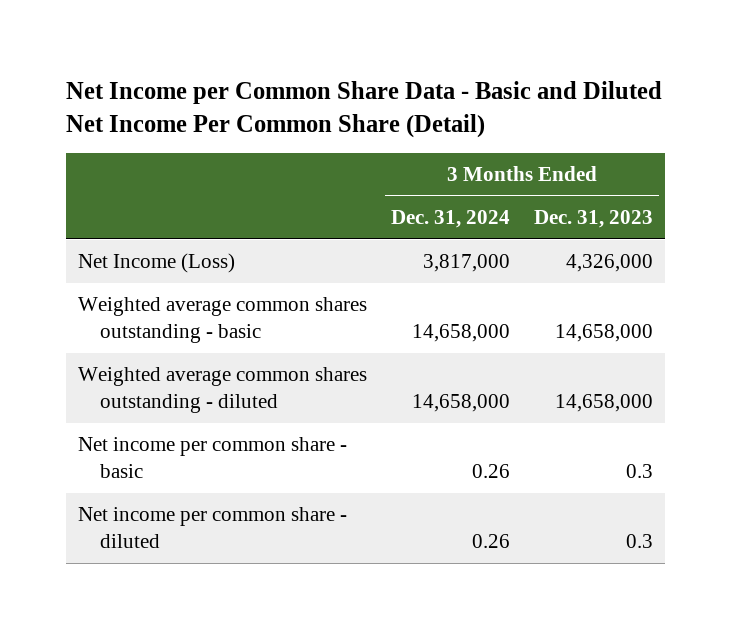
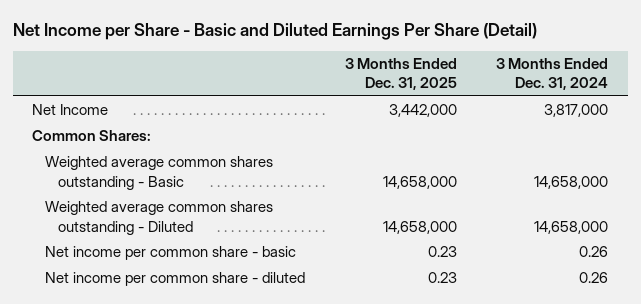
[66,80,663,138] Net Income per Common Share Data - Basic and Diluted Net Income Per Common Share (Detail) -> [12,22,537,40] Net Income per Share - Basic and Diluted Earnings Per Share (Detail)
[533,210,653,229] Dec. 31, 2023 -> none
none -> [344,58,457,91] 3 Months Ended Dec. 31, 2025
[77,253,235,274] Net Income (Loss) -> [32,104,109,116] Net Income
none -> [32,130,152,142] Common Shares:
[77,297,367,344] Weighted average common shares outstanding - basic -> [45,156,274,190] Weighted average common shares outstanding - Basic
[77,367,367,414] Weighted average common shares outstanding - diluted -> [45,201,274,235] Weighted average common shares outstanding - Diluted

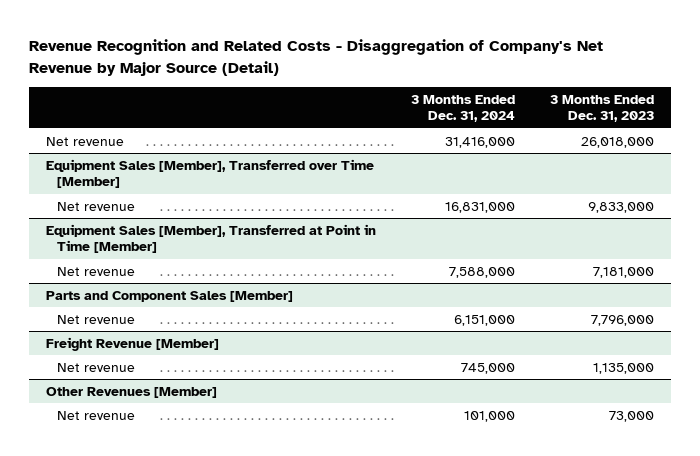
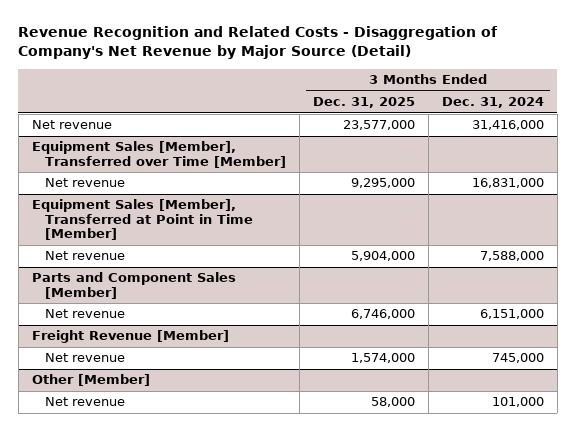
[549,94,654,123] 3 Months Ended Dec. 31, 2023 -> none
none -> [312,97,415,109] Dec. 31, 2025
[46,386,218,398] Other Revenues [Member] -> [31,374,150,387] Other [Member]

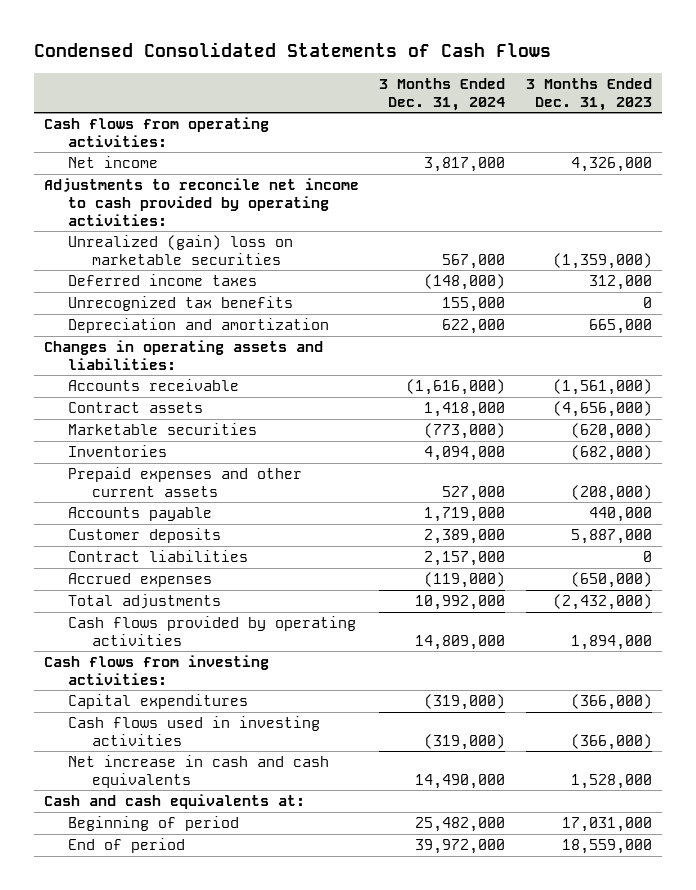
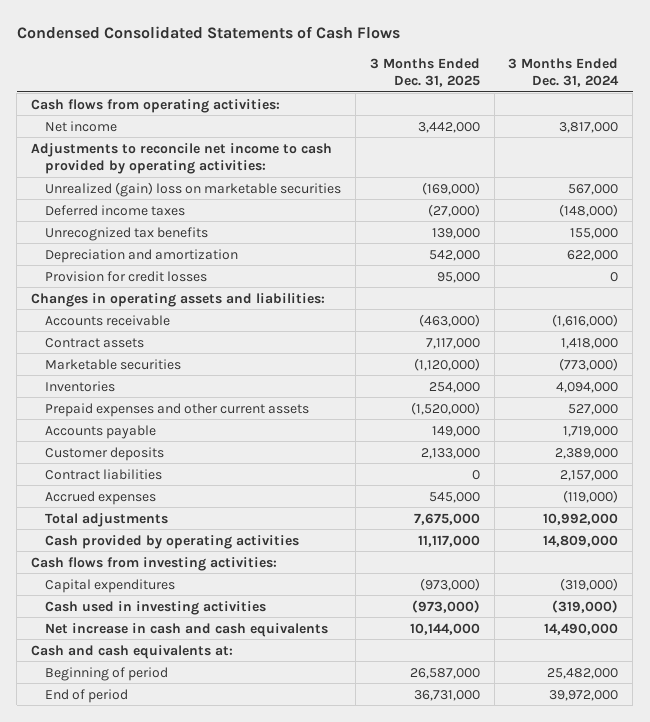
[525,77,652,111] 3 Months Ended Dec. 31, 2023 -> none
none -> [369,58,480,88] 3 Months Ended Dec. 31, 2025
none -> [45,270,208,282] Provision for credit losses
[67,616,356,646] Cash flows provided by operating activities -> [45,534,300,549] Cash provided by operating activities
[67,716,320,746] Cash flows used in investing activities -> [45,600,267,615] Cash used in investing activities

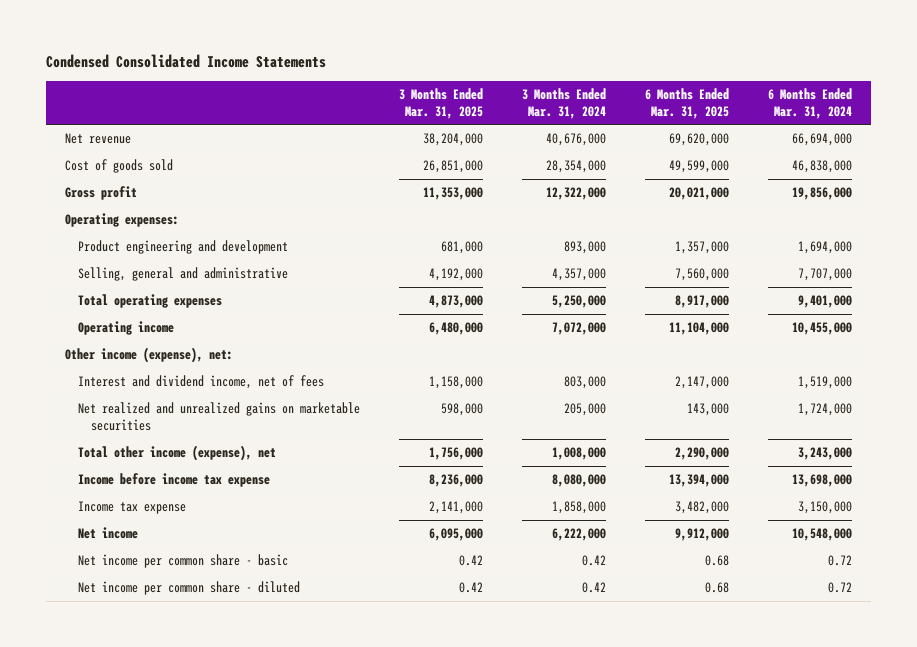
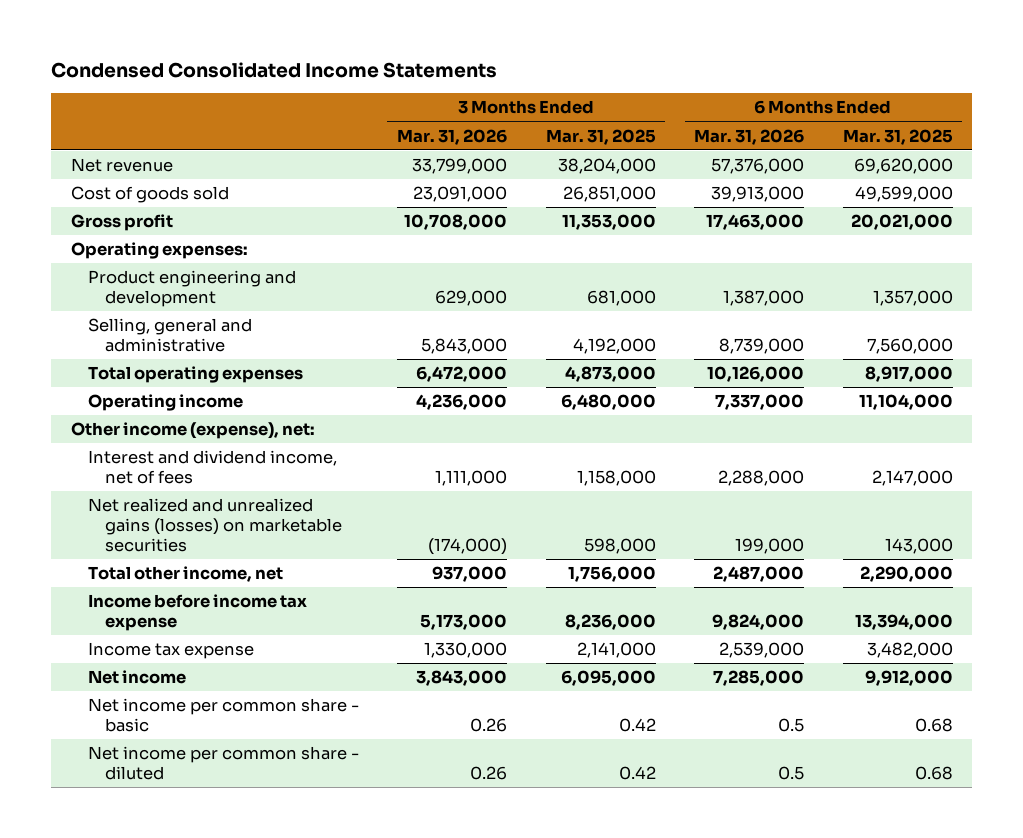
[521,87,606,119] 3 Months Ended Mar. 31, 2024 -> none
[767,87,852,119] 6 Months Ended Mar. 31, 2024 -> none
none -> [397,128,508,145] Mar. 31, 2026
none -> [694,128,805,145] Mar. 31, 2026
[78,402,361,432] Net realized and unrealized gains on marketable securities -> [87,498,342,552] Net realized and unrealized gains (losses) on marketable securities
[78,445,277,462] Total other income (expense), net -> [87,566,283,583] Total other income, net

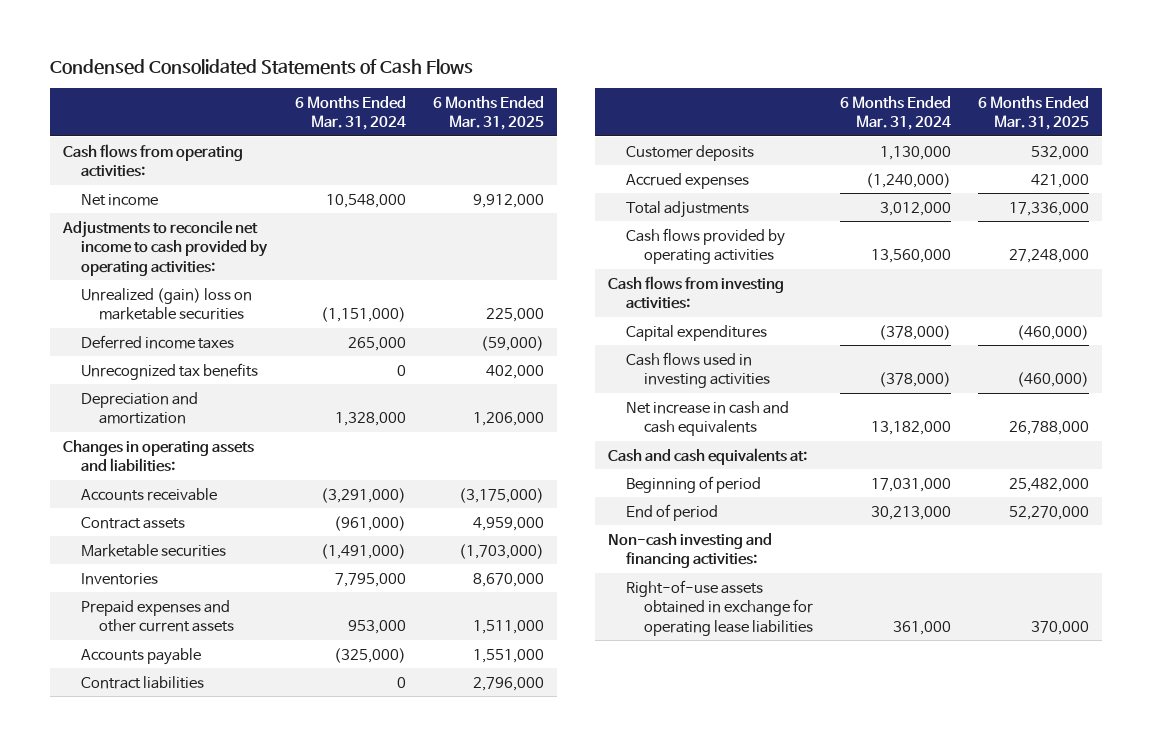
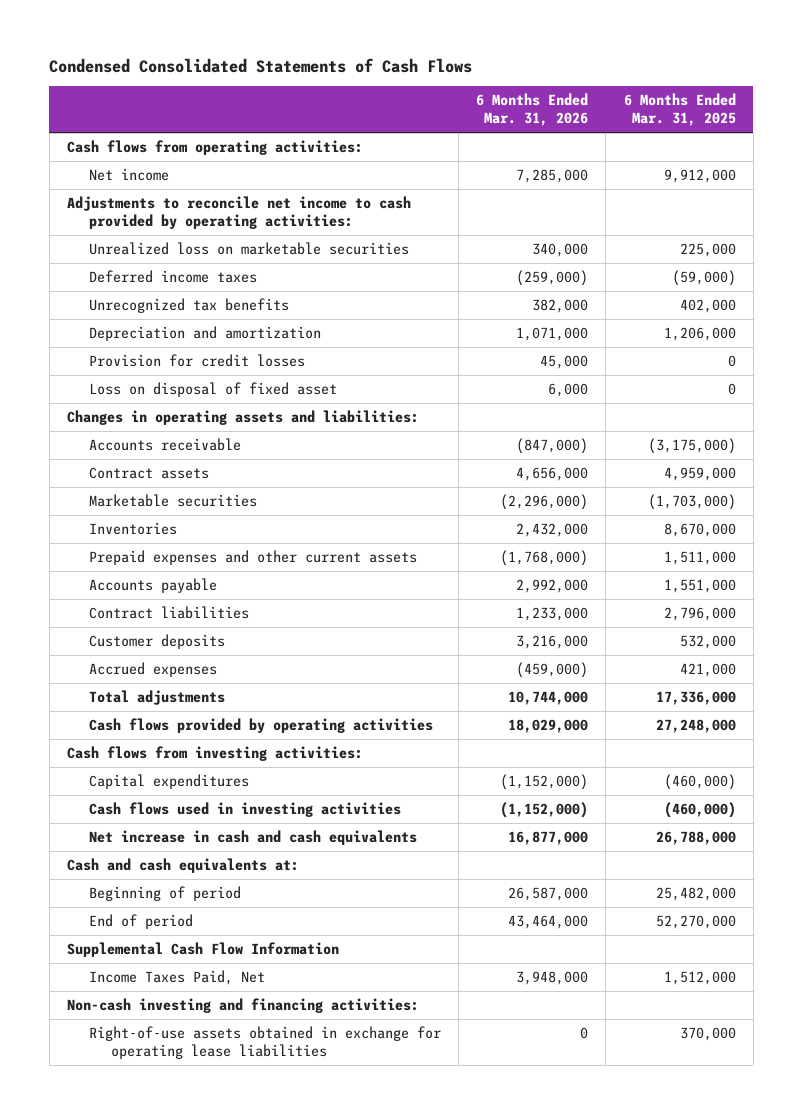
[294,95,406,131] 6 Months Ended Mar. 31, 2024 -> none
none -> [476,93,589,126] 6 Months Ended Mar. 31, 2026
[81,287,253,321] Unrealized (gain) loss on marketable securities -> [89,242,410,256] Unrealized loss on marketable securities
none -> [89,354,306,368] Provision for credit losses
none -> [89,382,338,398] Loss on disposal of fixed asset
none -> [66,942,339,958] Supplemental Cash Flow Information
none -> [89,970,266,986] Income Taxes Paid, Net

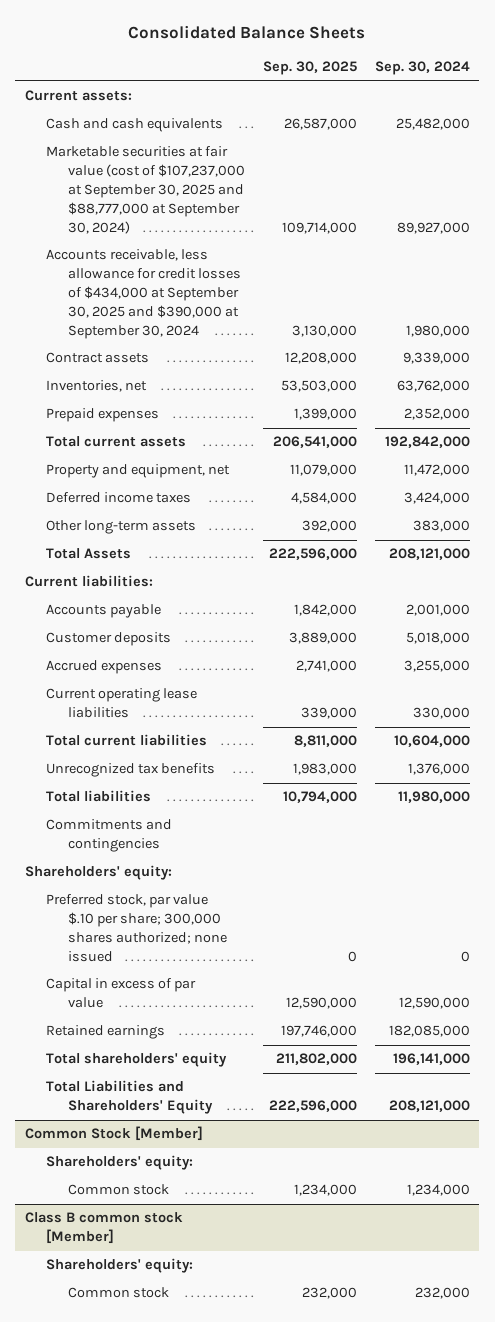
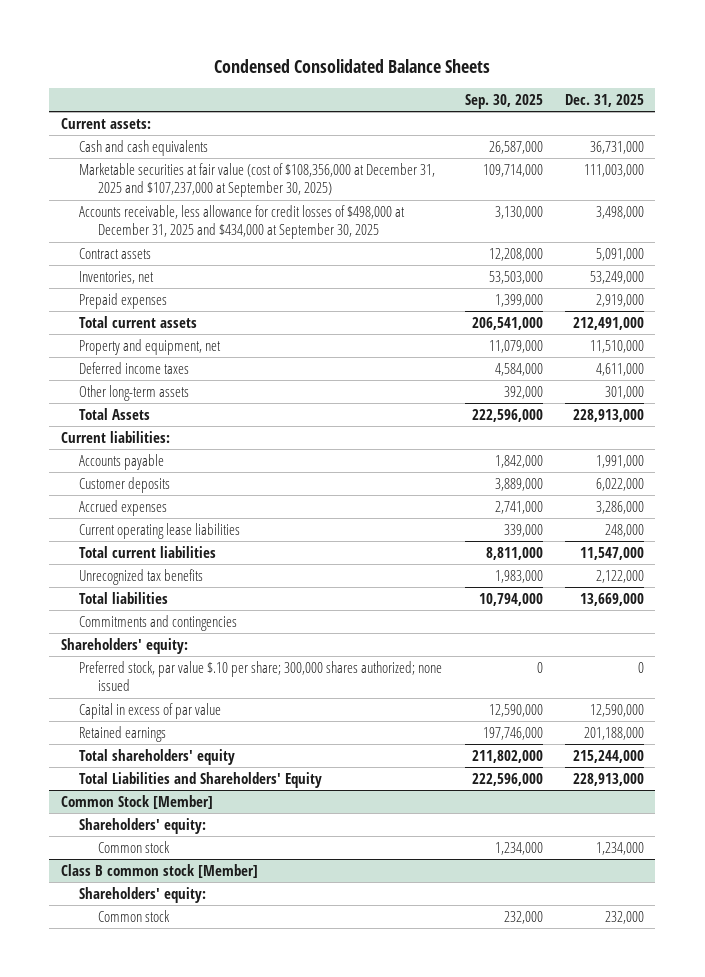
[128,25,366,40] Consolidated Balance Sheets -> [214,58,491,73] Condensed Consolidated Balance Sheets
[375,61,471,76] Sep. 30, 2024 -> none
none -> [565,94,645,108] Dec. 31, 2025
[46,146,245,235] Marketable securities at fair value (cost of $107,237,000 at September 30, 2025 and $88,777,000 at September 30, 2024) -> [79,163,436,198] Marketable securities at fair value (cost of $108,356,000 at December 31, 2025 and $107,237,000 at September 30, 2025)
[46,249,241,340] Accounts receivable, less allowance for credit losses of $434,000 at September 30, 2025 and $390,000 at September 30, 2024 -> [79,205,406,240] Accounts receivable, less allowance for credit losses of $498,000 at December 31, 2025 and $434,000 at September 30, 2025

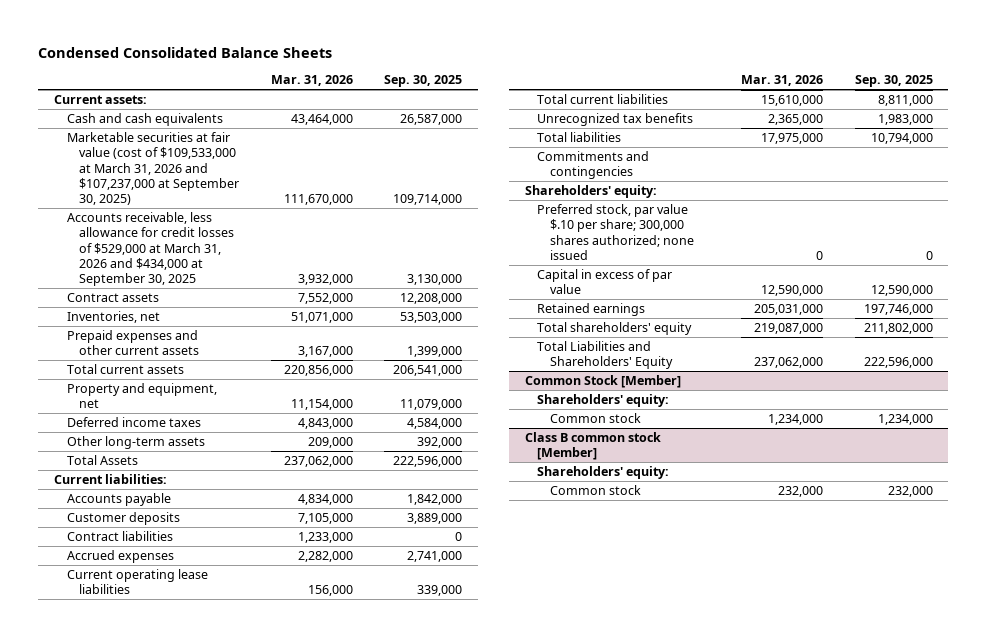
[565,94,645,108] Dec. 31, 2025 -> none
none -> [270,75,353,87] Mar. 31, 2026
[79,163,436,198] Marketable securities at fair value (cost of $108,356,000 at December 31, 2025 and $107,237,000 at September 30, 2025) -> [66,132,240,205] Marketable securities at fair value (cost of $109,533,000 at March 31, 2026 and $107,237,000 at September 30, 2025)
[79,205,406,240] Accounts receivable, less allowance for credit losses of $498,000 at December 31, 2025 and $434,000 at September 30, 2025 -> [66,212,235,286] Accounts receivable, less allowance for credit losses of $529,000 at March 31, 2026 and $434,000 at September 30, 2025
[79,293,168,310] Prepaid expenses -> [66,330,200,356] Prepaid expenses and other current assets
none -> [66,531,173,542] Contract liabilities

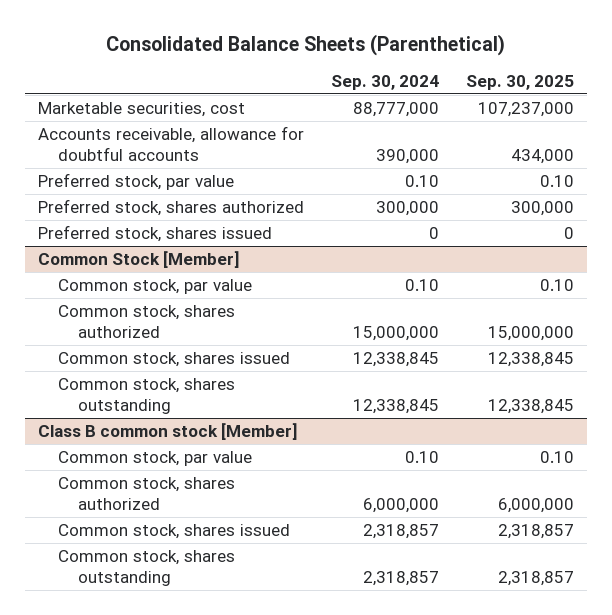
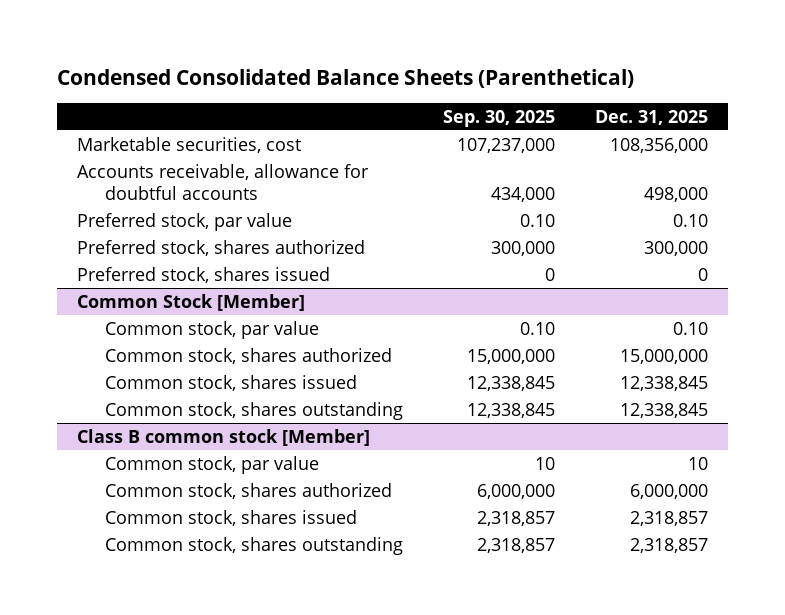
[106,34,506,57] Consolidated Balance Sheets (Parenthetical) -> [56,68,634,88] Condensed Consolidated Balance Sheets (Parenthetical)
[331,74,440,90] Sep. 30, 2024 -> none
none -> [595,109,709,125] Dec. 31, 2025
[539,450,574,463] 0.10 -> [535,456,556,470] 10

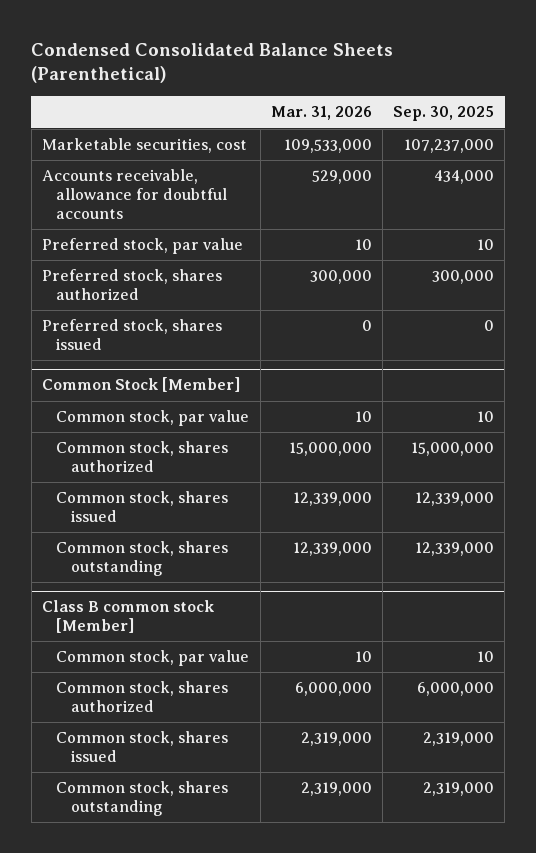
[595,109,709,125] Dec. 31, 2025 -> none
none -> [270,106,372,121] Mar. 31, 2026
[520,213,556,227] 0.10 -> [477,239,495,251] 10
[520,321,556,335] 0.10 -> [477,411,495,423] 10
[467,375,556,391] 12,338,845 -> [415,492,495,507] 12,339,000
[467,402,556,418] 12,338,845 -> [415,542,495,557] 12,339,000
[477,510,556,526] 2,318,857 -> [423,732,495,747] 2,319,000
[477,537,556,553] 2,318,857 -> [423,782,495,797] 2,319,000

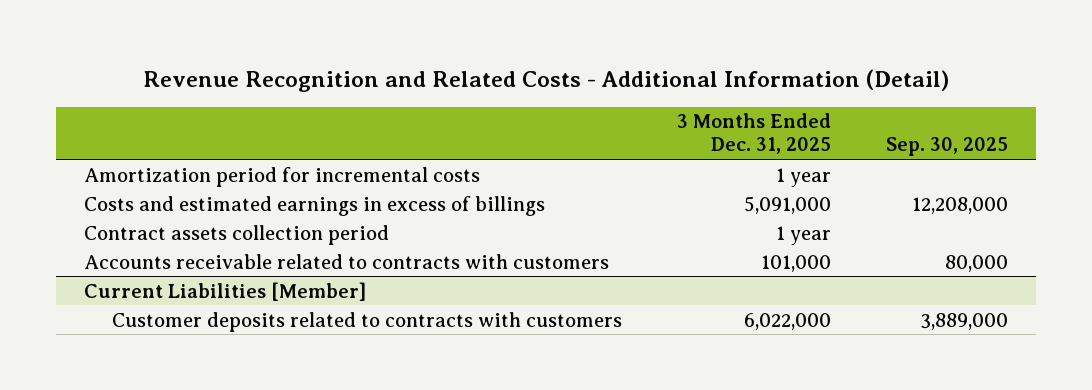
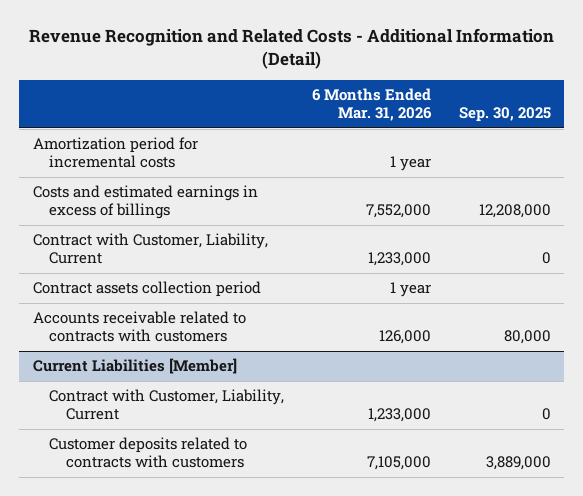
[676,113,831,155] 3 Months Ended Dec. 31, 2025 -> none
none -> [312,87,433,122] 6 Months Ended Mar. 31, 2026
none -> [32,233,268,265] Contract with Customer, Liability, Current
none -> [49,389,285,421] Contract with Customer, Liability, Current

